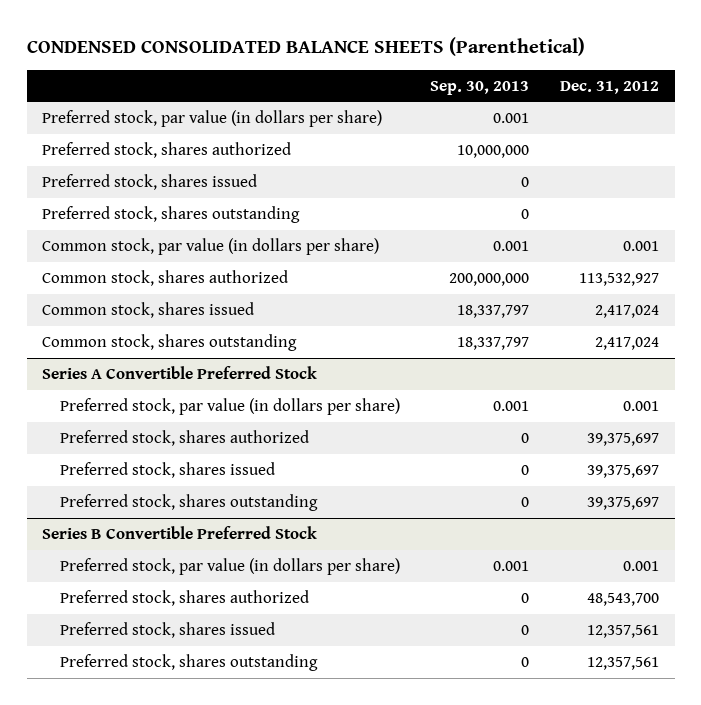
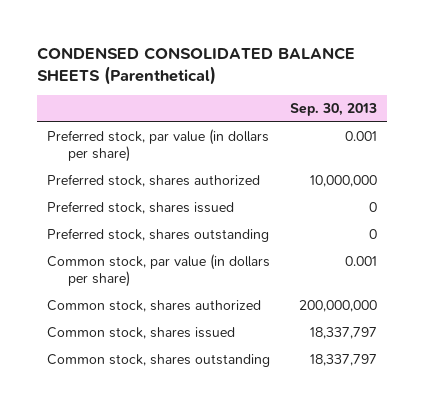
[560,80,660,94] Dec. 31, 2012 -> none
[42,366,318,380] Series A Convertible Preferred Stock -> none
[59,398,400,416] Preferred stock, par value (in dollars per share) -> none
[59,430,309,447] Preferred stock, shares authorized -> none
[59,462,275,479] Preferred stock, shares issued -> none
[59,494,318,512] Preferred stock, shares outstanding -> none
[42,526,318,540] Series B Convertible Preferred Stock -> none
[59,558,400,576] Preferred stock, par value (in dollars per share) -> none
[59,590,309,607] Preferred stock, shares authorized -> none
[59,622,275,639] Preferred stock, shares issued -> none
[59,654,318,672] Preferred stock, shares outstanding -> none

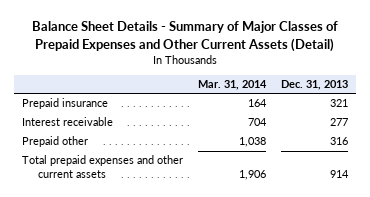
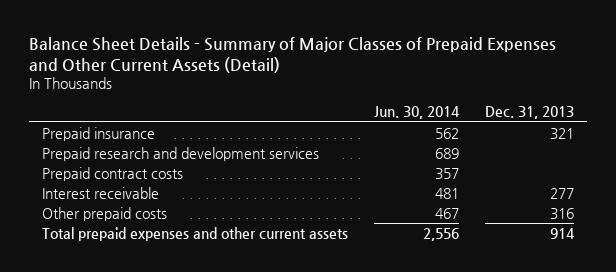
[198,80,268,91] Mar. 31, 2014 -> none
none -> [373,106,460,120] Jun. 30, 2014
none -> [41,146,319,161] Prepaid research and development services
none -> [41,166,183,181] Prepaid contract costs
[21,136,88,148] Prepaid other -> [41,206,167,221] Other prepaid costs

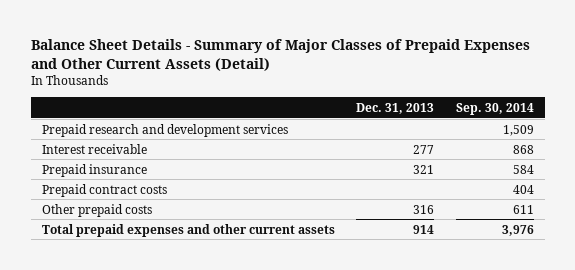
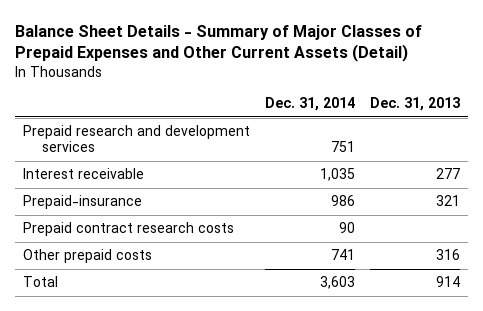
[455,103,534,116] Sep. 30, 2014 -> none
none -> [265,97,356,112] Dec. 31, 2014
[41,163,147,177] Prepaid insurance -> [22,195,142,210] Prepaid-insurance
[41,183,167,197] Prepaid contract costs -> [22,222,234,237] Prepaid contract research costs
[41,223,335,237] Total prepaid expenses and other current assets -> [22,276,58,288] Total

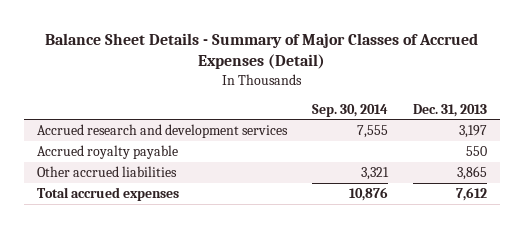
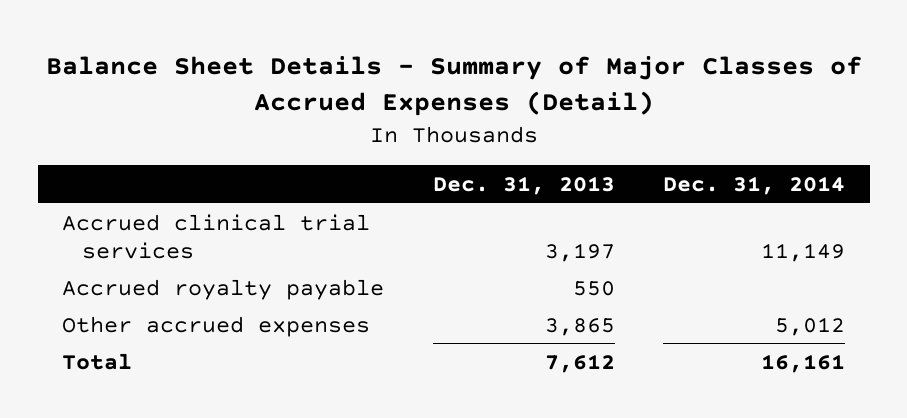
[312,103,389,117] Sep. 30, 2014 -> none
none -> [663,175,846,195] Dec. 31, 2014
[36,123,288,138] Accrued research and development services -> [62,213,371,259] Accrued clinical trial services
[36,165,177,177] Other accrued liabilities -> [62,315,371,337] Other accrued expenses
[36,186,179,201] Total accrued expenses -> [62,352,133,370] Total

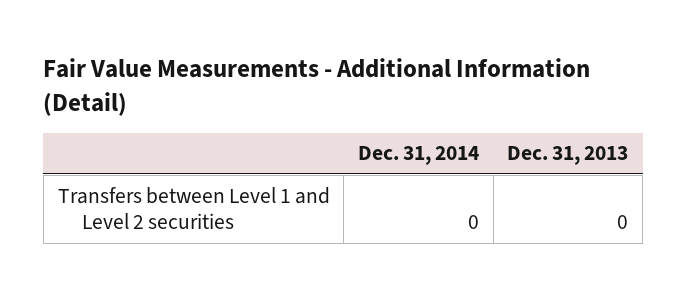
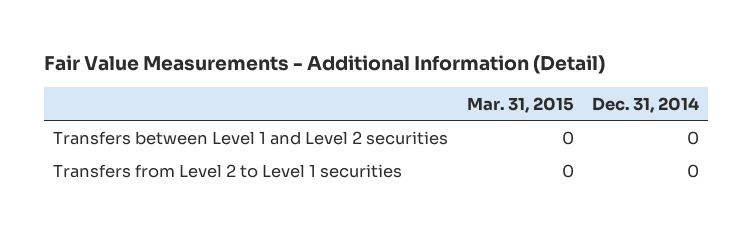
[507,146,629,166] Dec. 31, 2013 -> none
none -> [466,96,574,113] Mar. 31, 2015
none -> [53,163,403,178] Transfers from Level 2 to Level 1 securities

